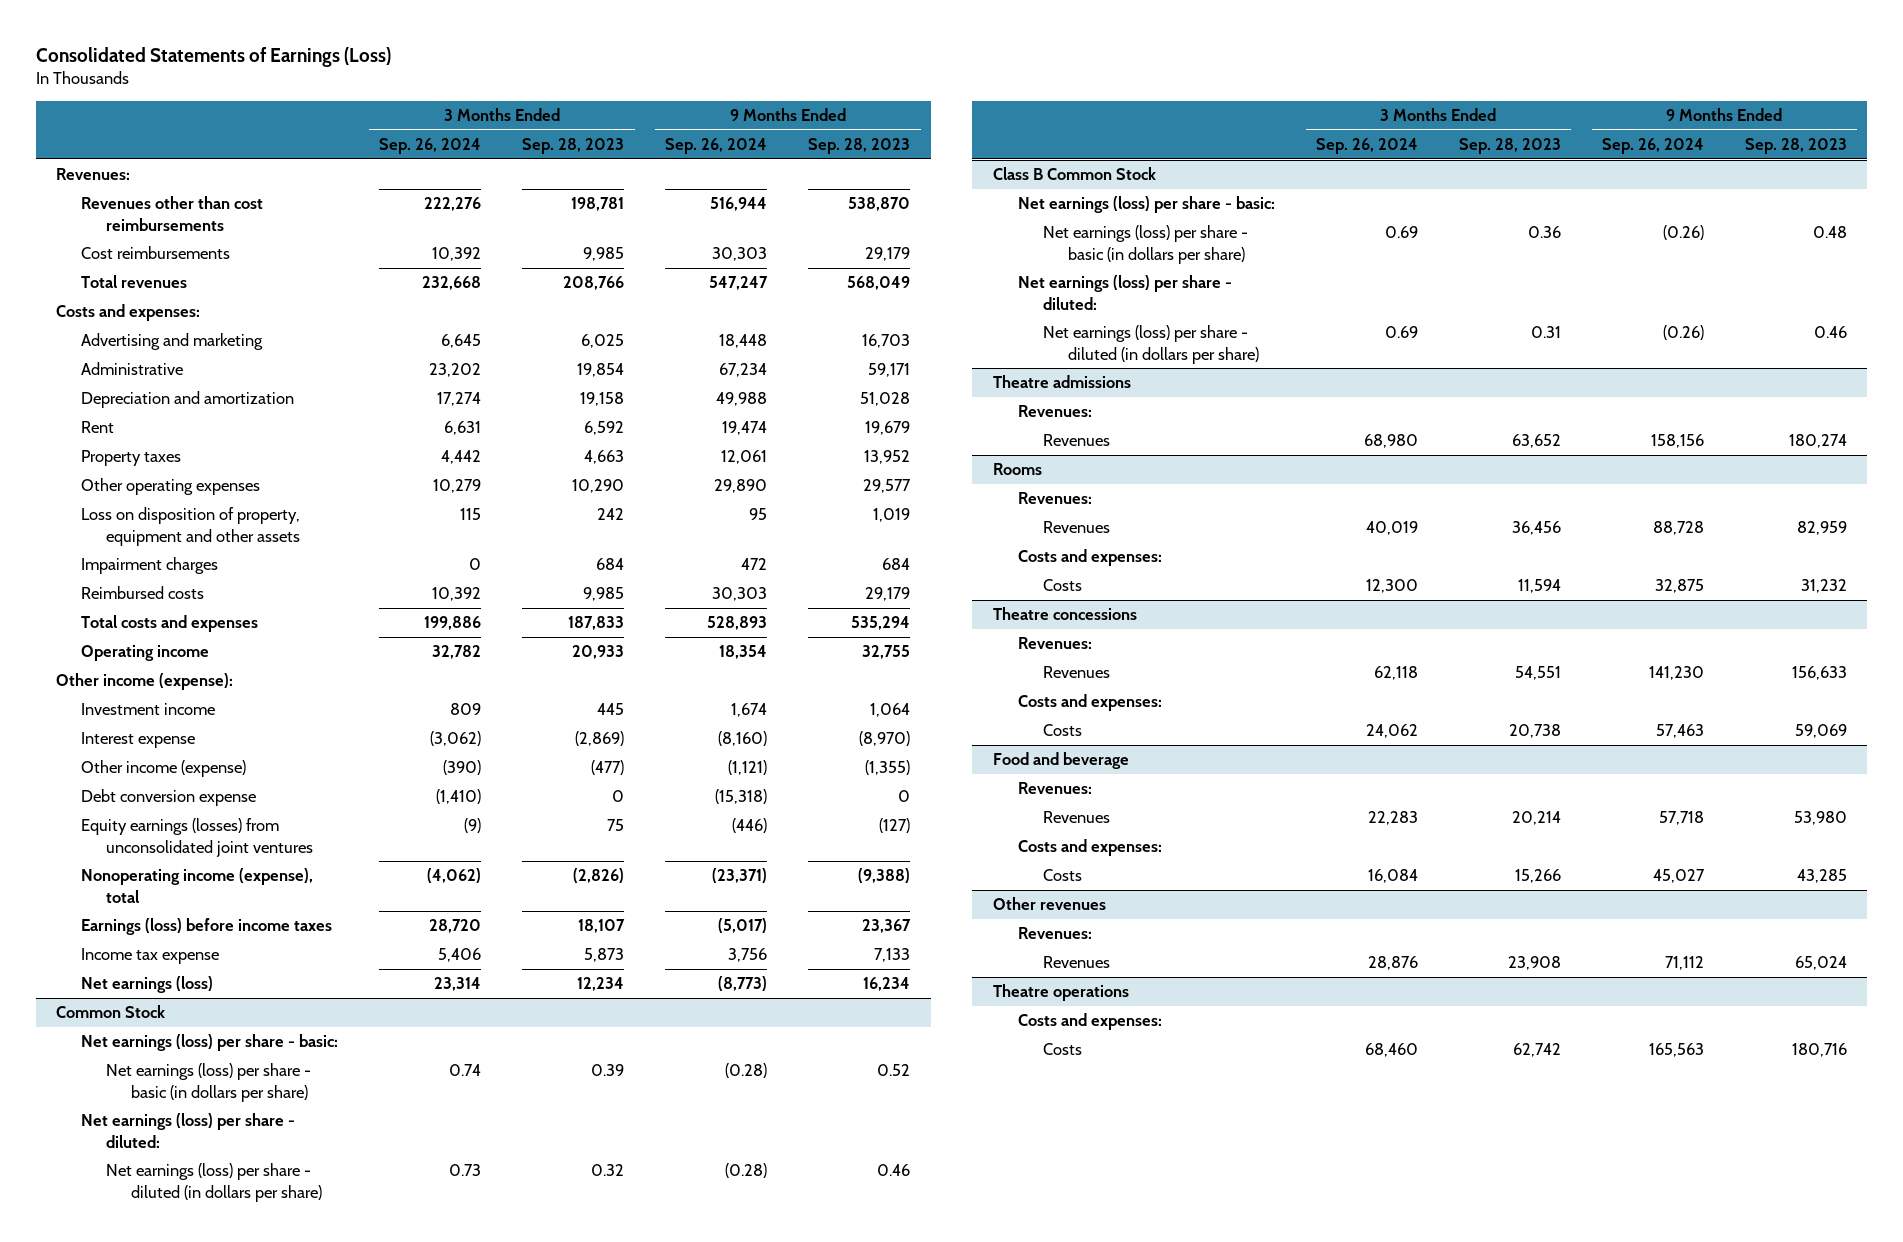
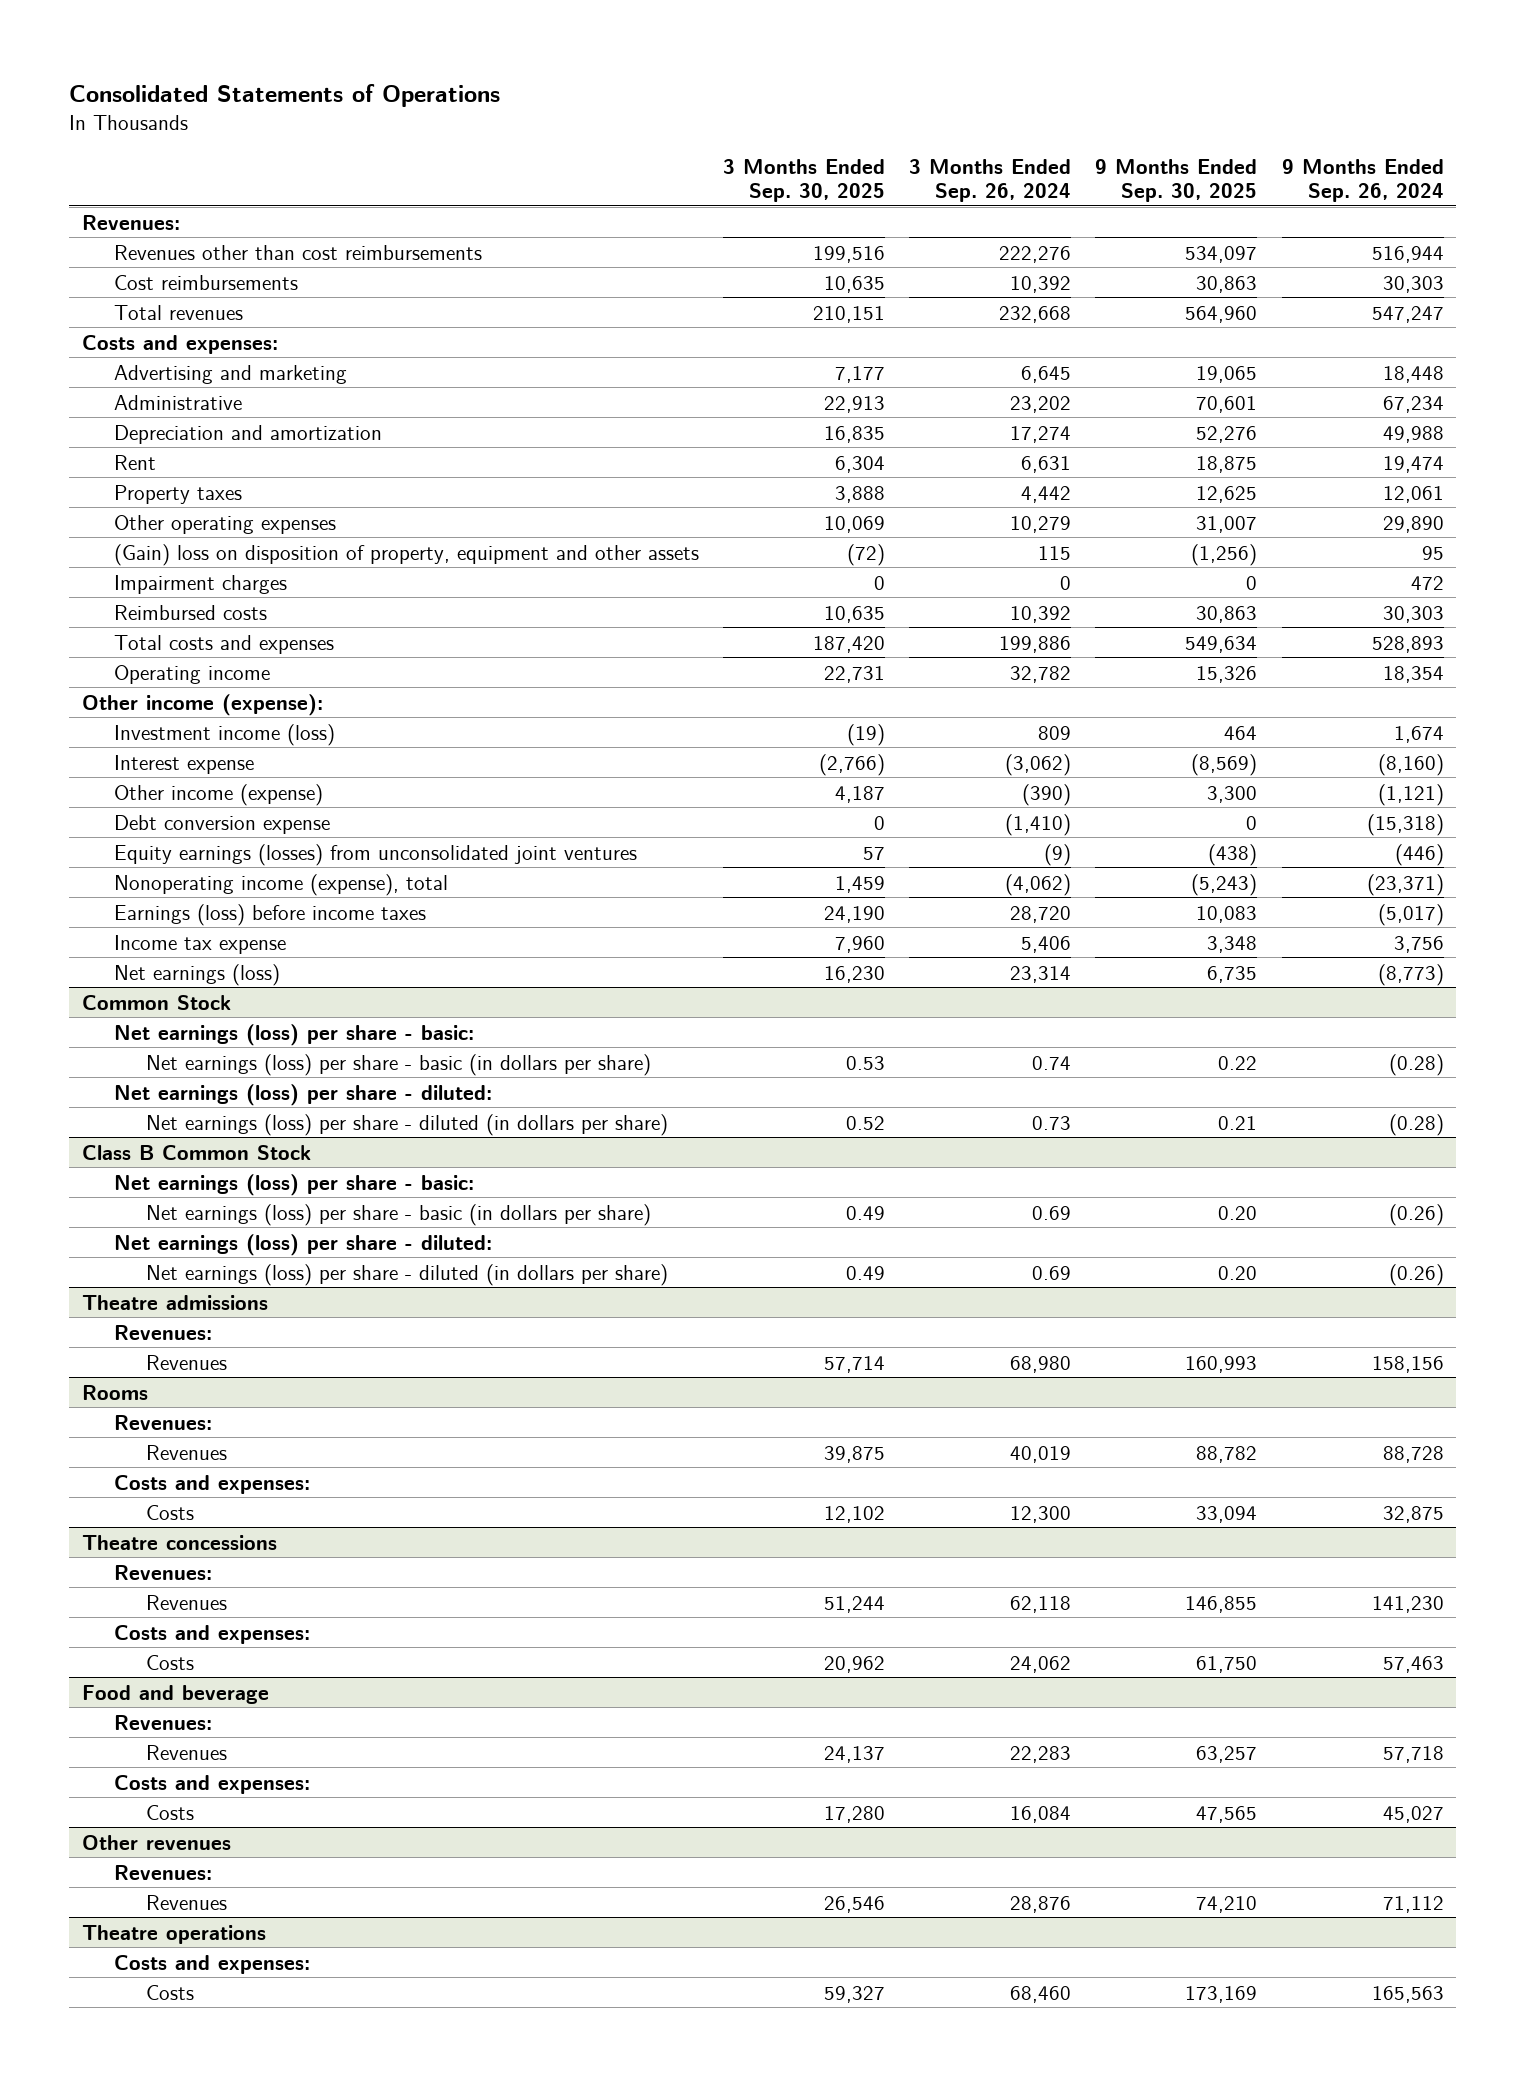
[35,46,391,67] Consolidated Statements of Earnings (Loss) -> [69,83,501,107] Consolidated Statements of Operations
[522,137,625,154] Sep. 28, 2023 -> none
[808,137,911,154] Sep. 28, 2023 -> none
none -> [722,158,885,202] 3 Months Ended Sep. 30, 2025
none -> [1095,158,1258,202] 9 Months Ended Sep. 30, 2025
[81,507,301,546] Loss on disposition of property, equipment and other assets -> [113,543,699,566] (Gain) loss on disposition of property, equipment and other assets
[81,703,216,716] Investment income -> [113,723,335,746] Investment income (loss)

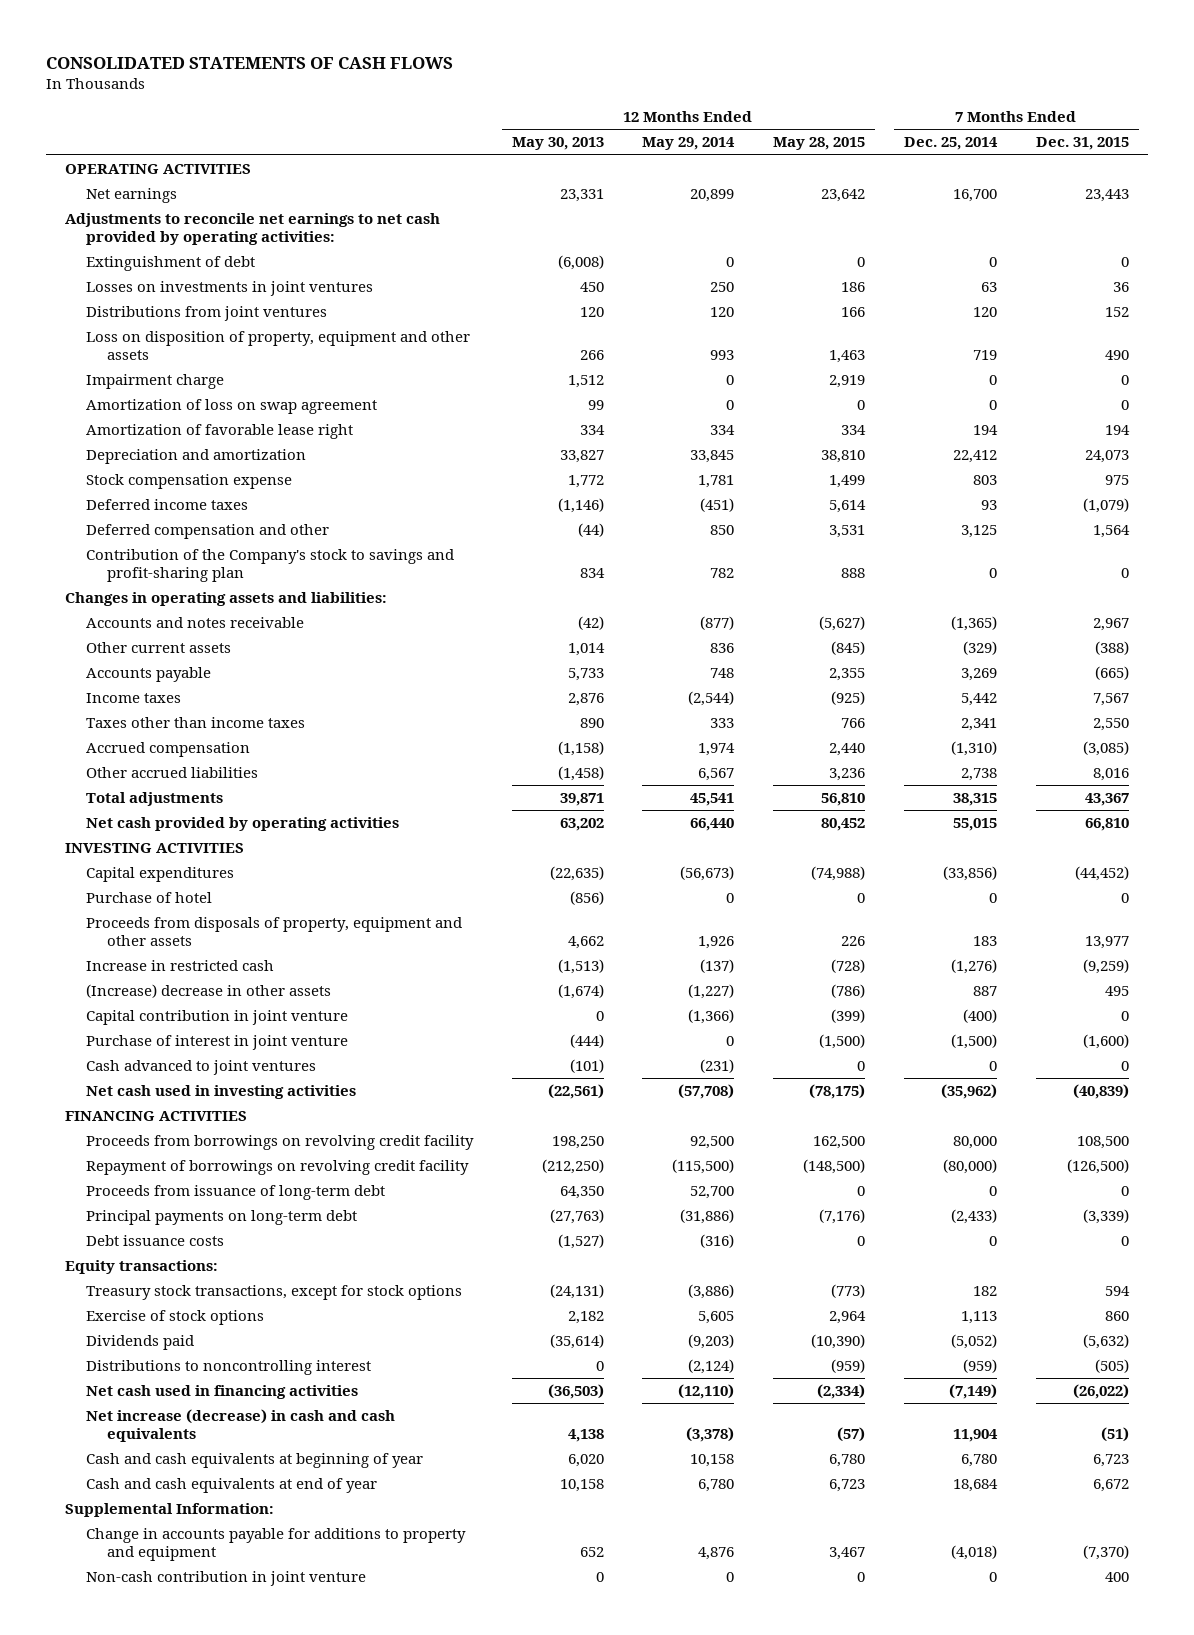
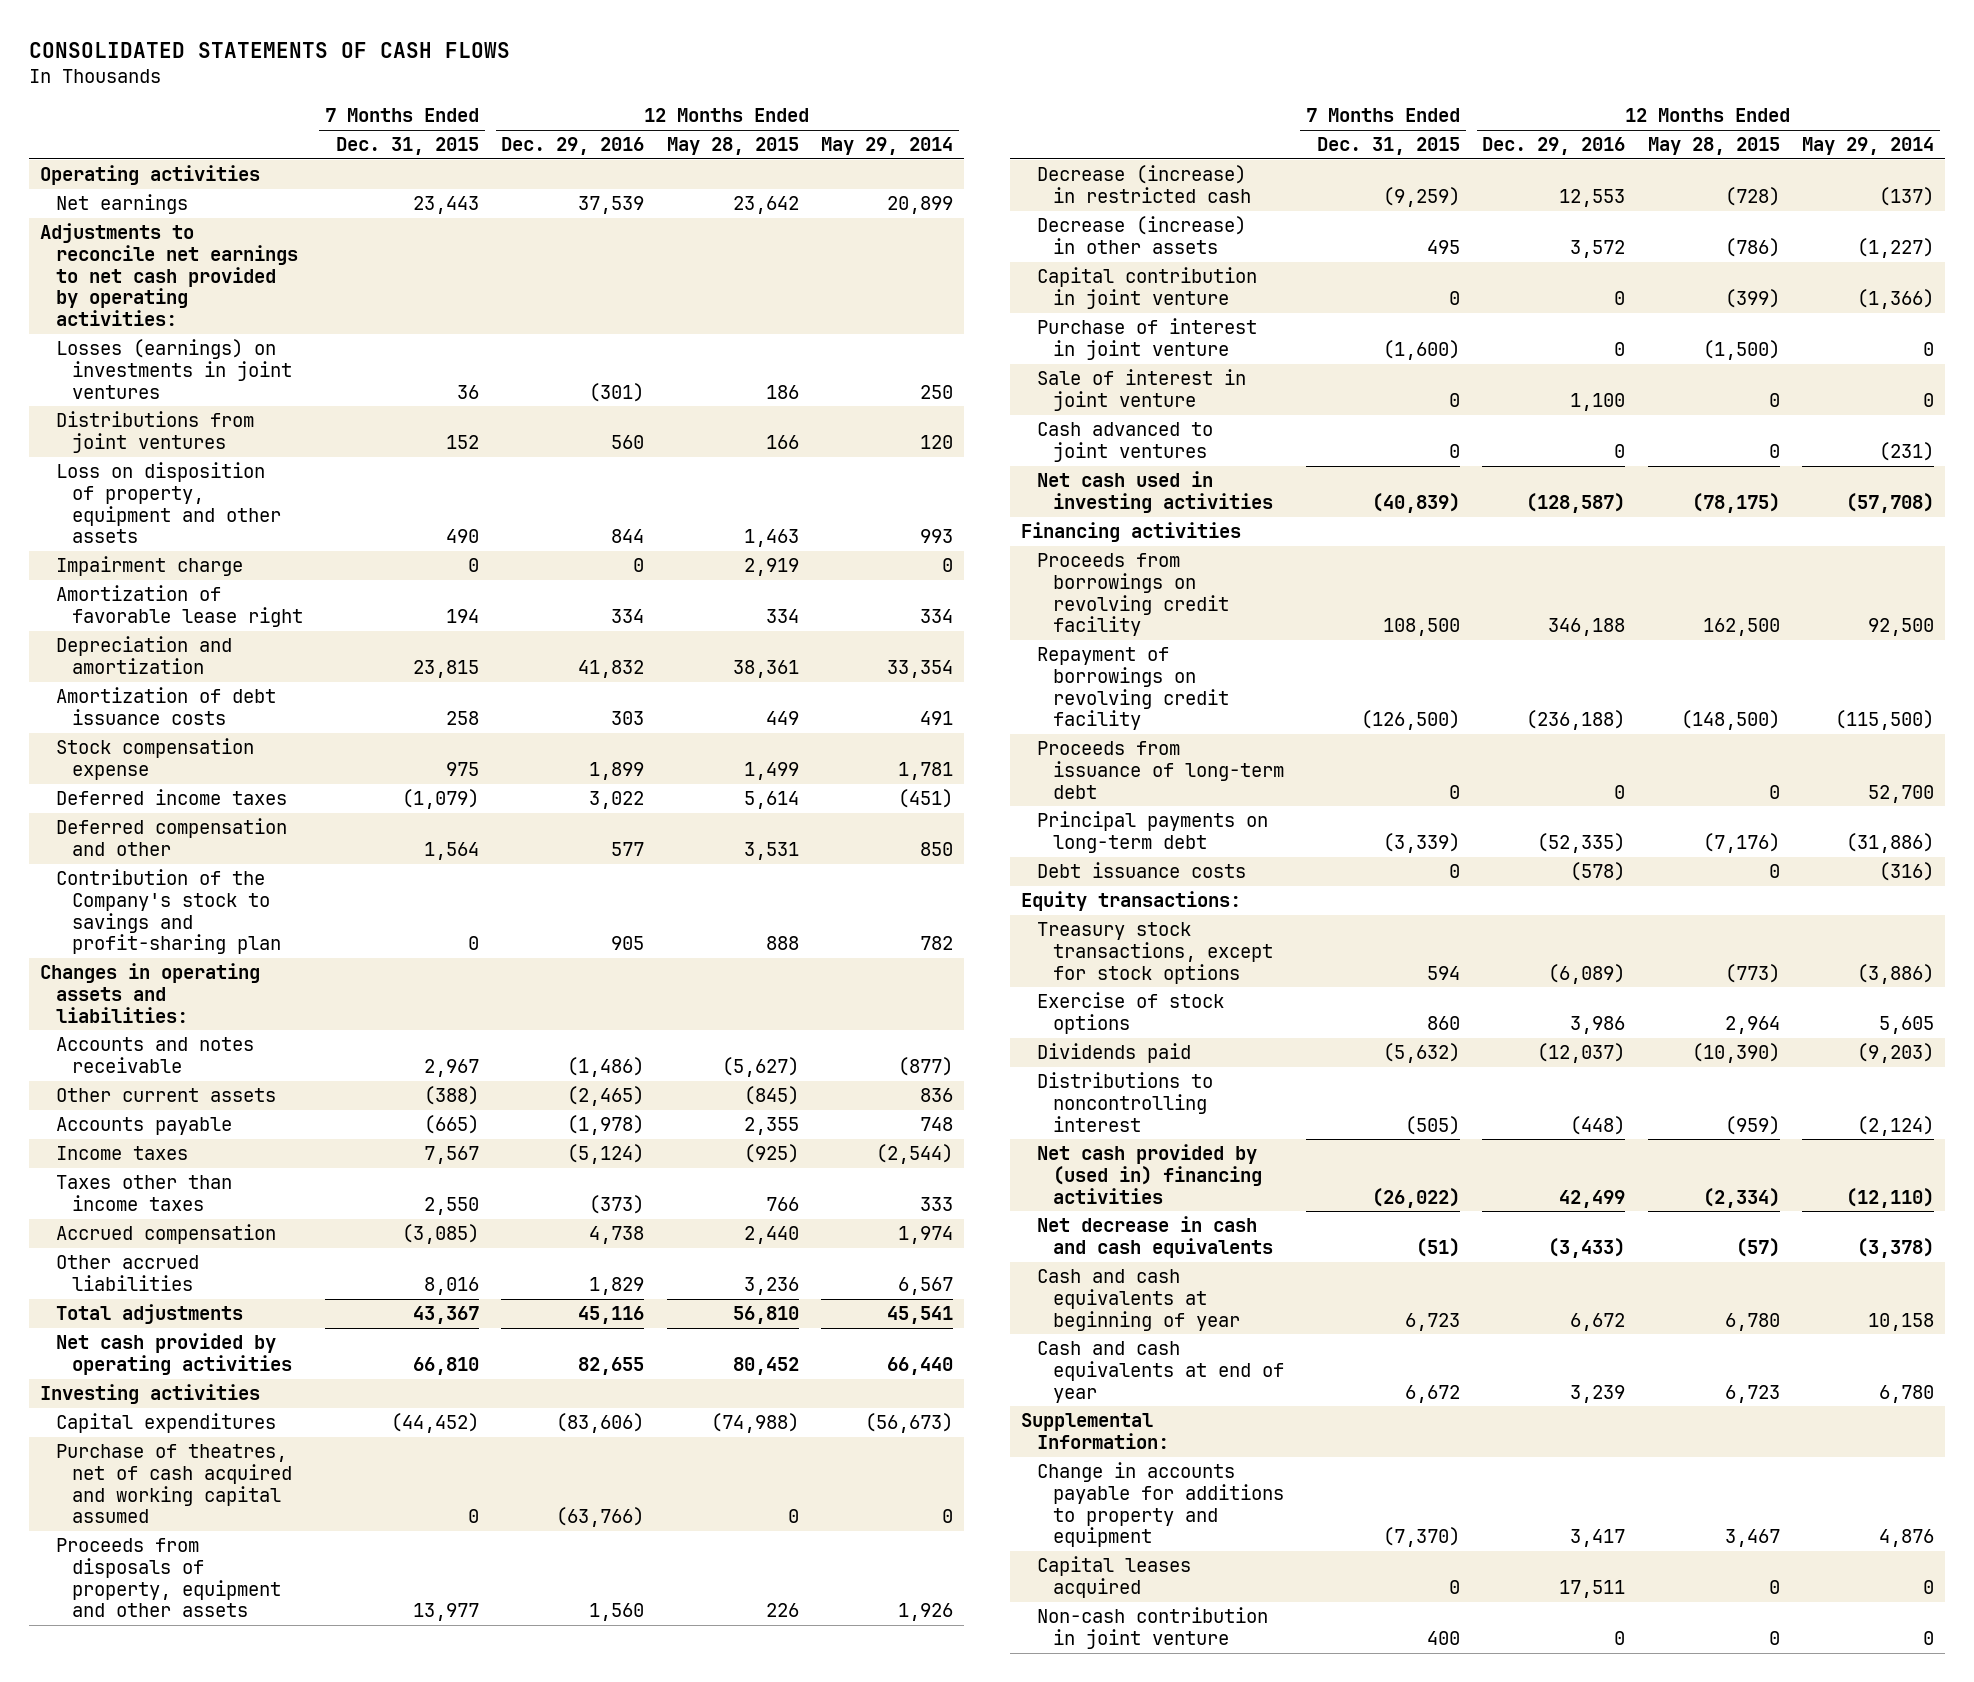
[511,137,604,151] May 30, 2013 -> none
[904,137,999,151] Dec. 25, 2014 -> none
none -> [501,137,645,156] Dec. 29, 2016
[64,164,251,175] OPERATING ACTIVITIES -> [40,165,261,186] Operating activities
[85,256,255,272] Extinguishment of debt -> none
[85,281,373,297] Losses on investments in joint ventures -> [56,339,292,399] Losses (earnings) on investments in joint ventures
[85,399,377,415] Amortization of loss on swap agreement -> none
[690,450,735,464] 33,845 -> [886,659,953,678] 33,354
[821,450,866,464] 38,810 -> [732,659,799,678] 38,361
[1084,450,1129,464] 24,073 -> [413,659,480,678] 23,815
none -> [56,687,277,725] Amortization of debt issuance costs
[64,843,244,854] INVESTING ACTIVITIES -> [40,1384,261,1405] Investing activities
[85,892,212,904] Purchase of hotel -> none
none -> [56,1444,292,1524] Purchase of theatres, net of cash acquired and working capital assumed
[85,960,274,972] Increase in restricted cash -> [1037,165,1251,203] Decrease (increase) in restricted cash
[85,984,331,999] (Increase) decrease in other assets -> [1037,216,1247,254] Decrease (increase) in other assets
none -> [1037,369,1247,411] Sale of interest in joint venture
[64,1111,247,1122] FINANCING ACTIVITIES -> [1021,522,1242,543] Financing activities
[85,1385,358,1400] Net cash used in financing activities -> [1037,1144,1262,1204] Net cash provided by (used in) financing activities
[85,1409,395,1442] Net increase (decrease) in cash and cash equivalents -> [1037,1216,1273,1258] Net decrease in cash and cash equivalents
none -> [1037,1556,1192,1598] Capital leases acquired

